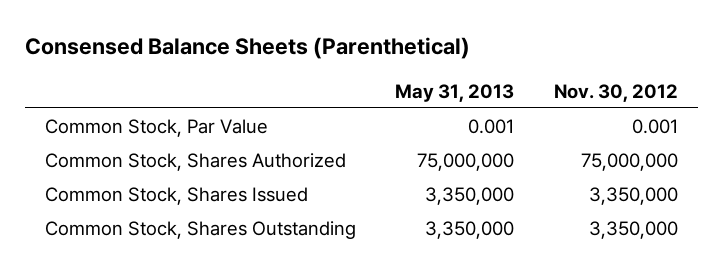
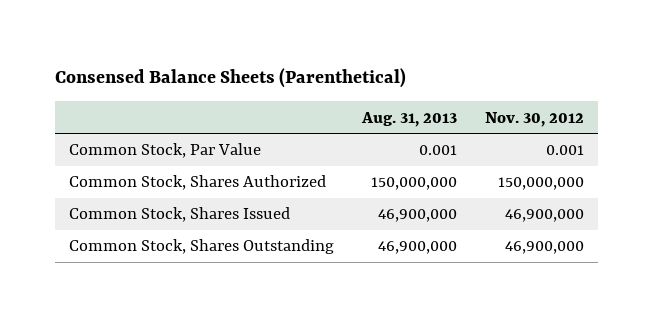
[395,83,515,102] May 31, 2013 -> none
none -> [361,111,458,127] Aug. 31, 2013
[580,152,678,171] 75,000,000 -> [498,177,585,191] 150,000,000
[588,186,678,205] 3,350,000 -> [505,209,585,223] 46,900,000
[588,220,678,239] 3,350,000 -> [505,241,585,255] 46,900,000

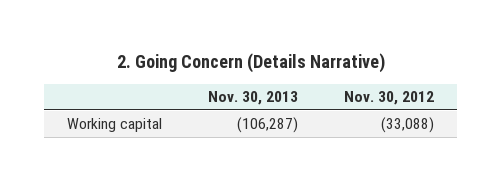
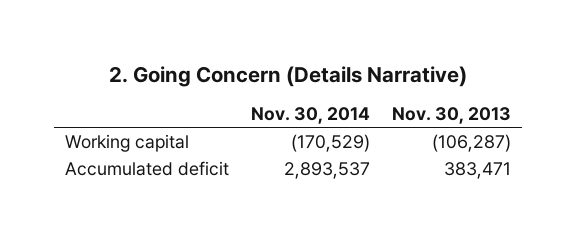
[344,91,435,106] Nov. 30, 2012 -> none
none -> [250,107,370,125] Nov. 30, 2014
none -> [64,160,229,176] Accumulated deficit

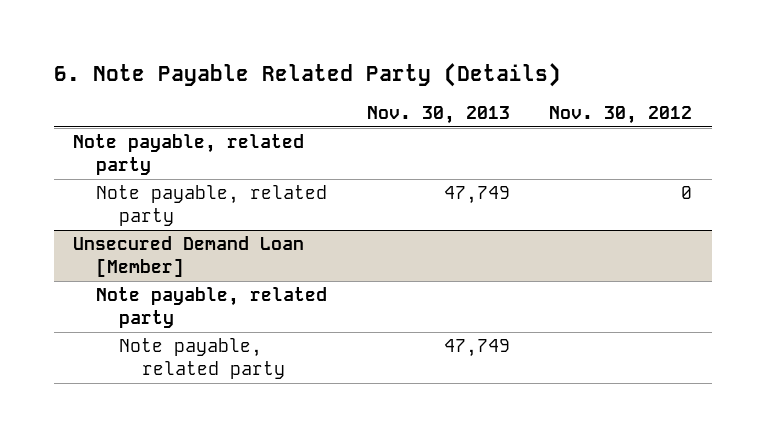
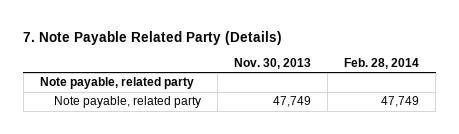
[53,63,561,88] 6. Note Payable Related Party (Details) -> [23,30,283,45] 7. Note Payable Related Party (Details)
[549,106,693,125] Nov. 30, 2012 -> none
none -> [344,58,420,70] Feb. 28, 2014
[73,236,305,277] Unsecured Demand Loan [Member] -> none
[96,287,328,328] Note payable, related party -> none
[118,338,285,379] Note payable, related party -> none

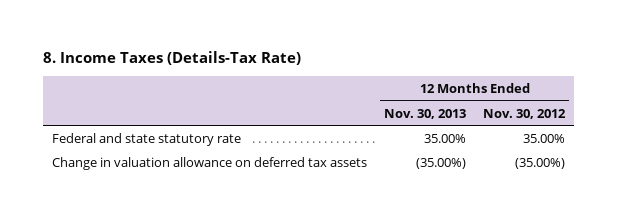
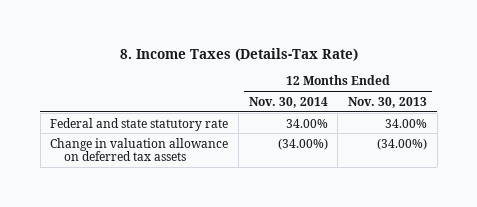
[483,108,567,119] Nov. 30, 2012 -> none
none -> [248,96,328,108] Nov. 30, 2014
[423,133,466,143] 35.00% -> [384,118,427,128] 34.00%
[415,157,466,169] (35.00%) -> [376,137,427,150] (34.00%)

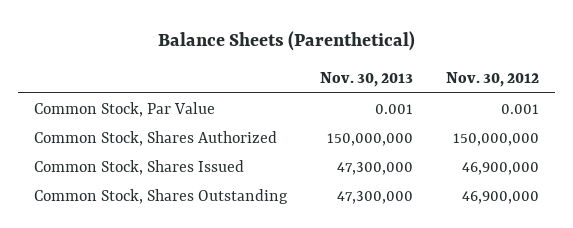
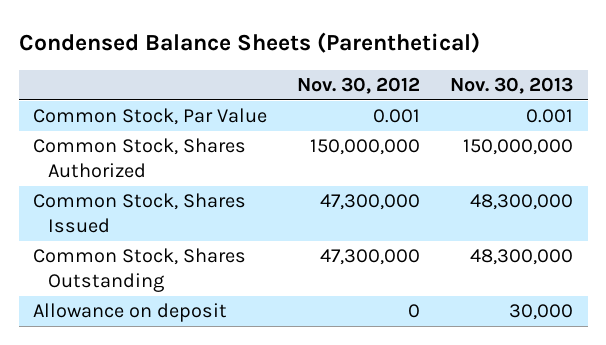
[157,30,415,51] Balance Sheets (Parenthetical) -> [18,31,480,53] Condensed Balance Sheets (Parenthetical)
[337,161,414,175] 47,300,000 -> [469,194,573,211] 48,300,000
[461,161,539,175] 46,900,000 -> [320,194,421,211] 47,300,000
[337,190,414,204] 47,300,000 -> [469,249,573,266] 48,300,000
[461,190,539,204] 46,900,000 -> [320,249,421,266] 47,300,000
none -> [33,303,228,323] Allowance on deposit

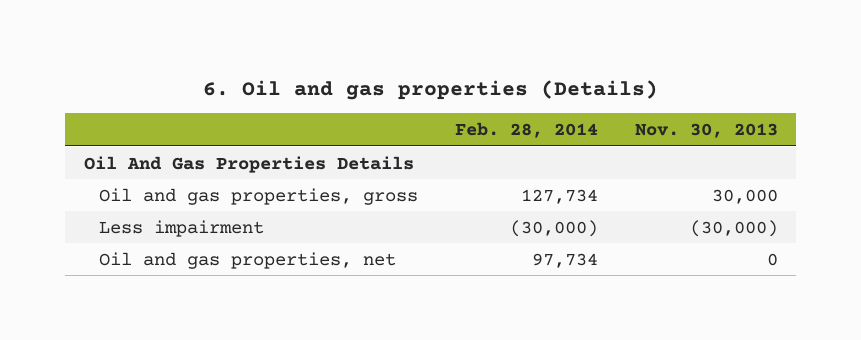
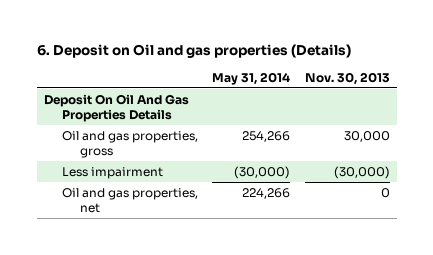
[202,79,658,100] 6. Oil and gas properties (Details) -> [36,44,351,59] 6. Deposit on Oil and gas properties (Details)
[454,121,598,138] Feb. 28, 2014 -> none
none -> [212,71,291,85] May 31, 2014
[83,155,414,173] Oil And Gas Properties Details -> [43,93,189,122] Deposit On Oil And Gas Properties Details

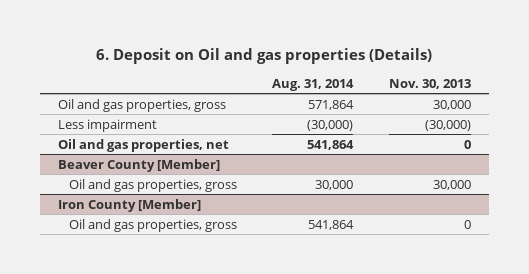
[212,71,291,85] May 31, 2014 -> none
none -> [272,78,355,91] Aug. 31, 2014
[43,93,189,122] Deposit On Oil And Gas Properties Details -> none
none -> [57,158,220,172] Beaver County [Member]
none -> [68,178,237,192] Oil and gas properties, gross
none -> [57,198,201,212] Iron County [Member]
none -> [68,218,237,232] Oil and gas properties, gross

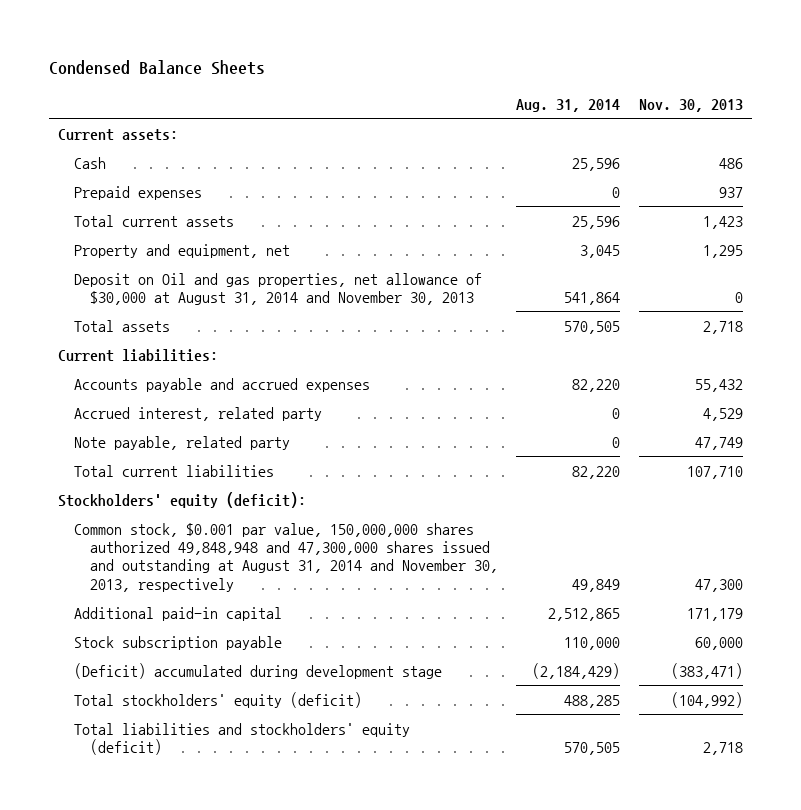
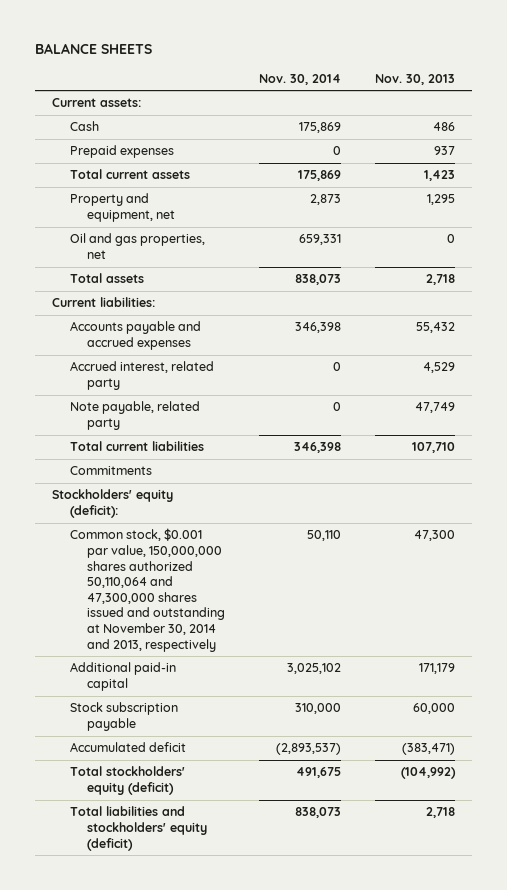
[48,60,265,76] Condensed Balance Sheets -> [35,43,153,55] BALANCE SHEETS
[516,98,621,112] Aug. 31, 2014 -> none
none -> [258,73,341,85] Nov. 30, 2014
[73,272,482,305] Deposit on Oil and gas properties, net allowance of $30,000 at August 31, 2014 and November 30, 2013 -> [69,233,205,259] Oil and gas properties, net
none -> [69,466,152,476] Commitments
[73,522,498,592] Common stock, $0.001 par value, 150,000,000 shares authorized 49,848,948 and 47,300,000 shares issued and outstanding at August 31, 2014 and November 30, 2013, respectively -> [69,528,225,652] Common stock, $0.001 par value, 150,000,000 shares authorized 50,110,064 and 47,300,000 shares issued and outstanding at November 30, 2014 and 2013, respectively
[73,662,442,679] (Deficit) accumulated during development stage -> [69,742,186,753] Accumulated deficit

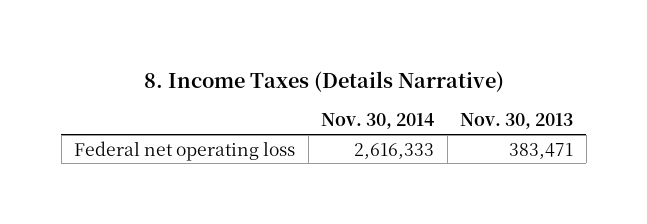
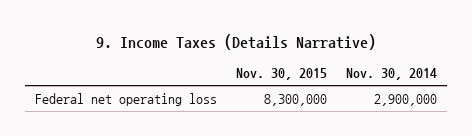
[143,71,504,93] 8. Income Taxes (Details Narrative) -> [95,33,376,50] 9. Income Taxes (Details Narrative)
[460,113,574,130] Nov. 30, 2013 -> none
none -> [235,68,327,81] Nov. 30, 2015
[354,142,435,159] 2,616,333 -> [374,93,438,106] 2,900,000

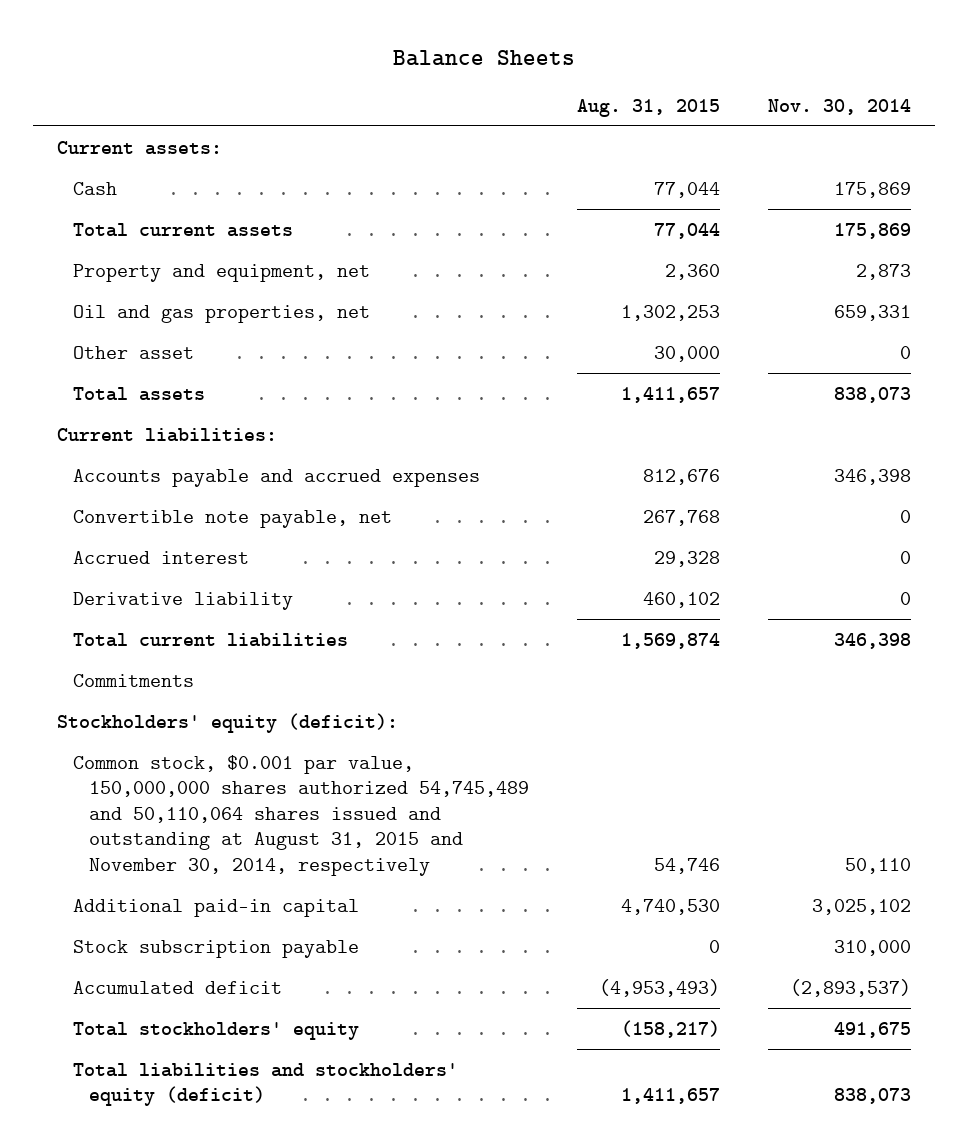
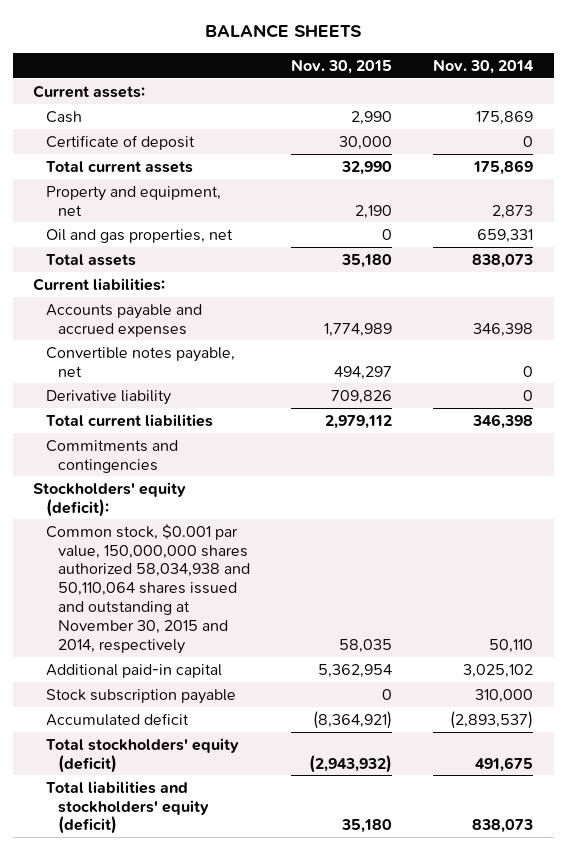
[393,49,576,66] Balance Sheets -> [205,24,363,39] BALANCE SHEETS
[576,98,720,117] Aug. 31, 2015 -> none
none -> [291,58,393,74] Nov. 30, 2015
none -> [45,134,195,150] Certificate of deposit
[72,345,194,359] Other asset -> none
[72,550,249,564] Accrued interest -> none
[72,509,392,528] Convertible note payable, net -> [45,346,235,377] Convertible notes payable, net
[72,673,194,687] Commitments -> [45,439,178,473] Commitments and contingencies
[72,754,529,877] Common stock, $0.001 par value, 150,000,000 shares authorized 54,745,489 and 50,110,064 shares issued and outstanding at August 31, 2015 and November 30, 2014, respectively -> [45,523,251,655] Common stock, $0.001 par value, 150,000,000 shares authorized 58,034,938 and 50,110,064 shares issued and outstanding at November 30, 2015 and 2014, respectively
[72,1021,359,1040] Total stockholders' equity -> [45,737,239,773] Total stockholders' equity (deficit)

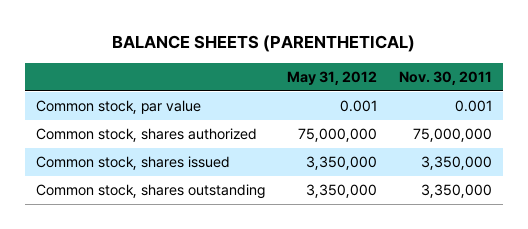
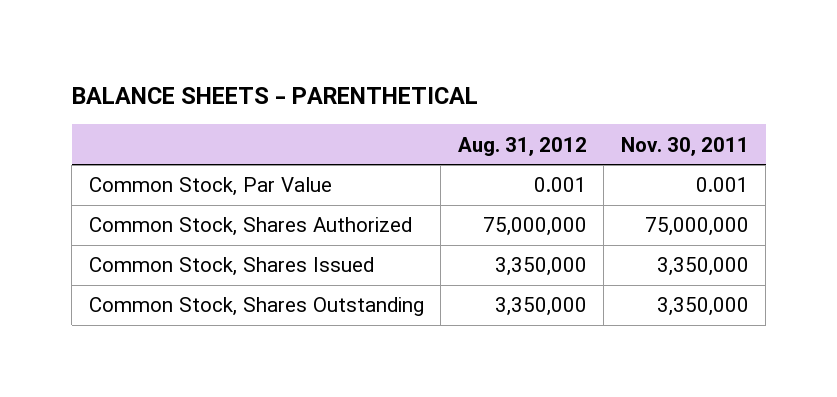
[111,34,415,52] BALANCE SHEETS (PARENTHETICAL) -> [71,86,478,104] BALANCE SHEETS - PARENTHETICAL
[286,70,377,85] May 31, 2012 -> none
none -> [457,136,587,156] Aug. 31, 2012
[36,100,202,115] Common stock, par value -> [88,177,332,197] Common Stock, Par Value
[36,128,258,143] Common stock, shares authorized -> [88,217,412,237] Common Stock, Shares Authorized
[36,156,231,171] Common stock, shares issued -> [88,257,374,277] Common Stock, Shares Issued
[36,184,266,200] Common stock, shares outstanding -> [88,297,424,317] Common Stock, Shares Outstanding

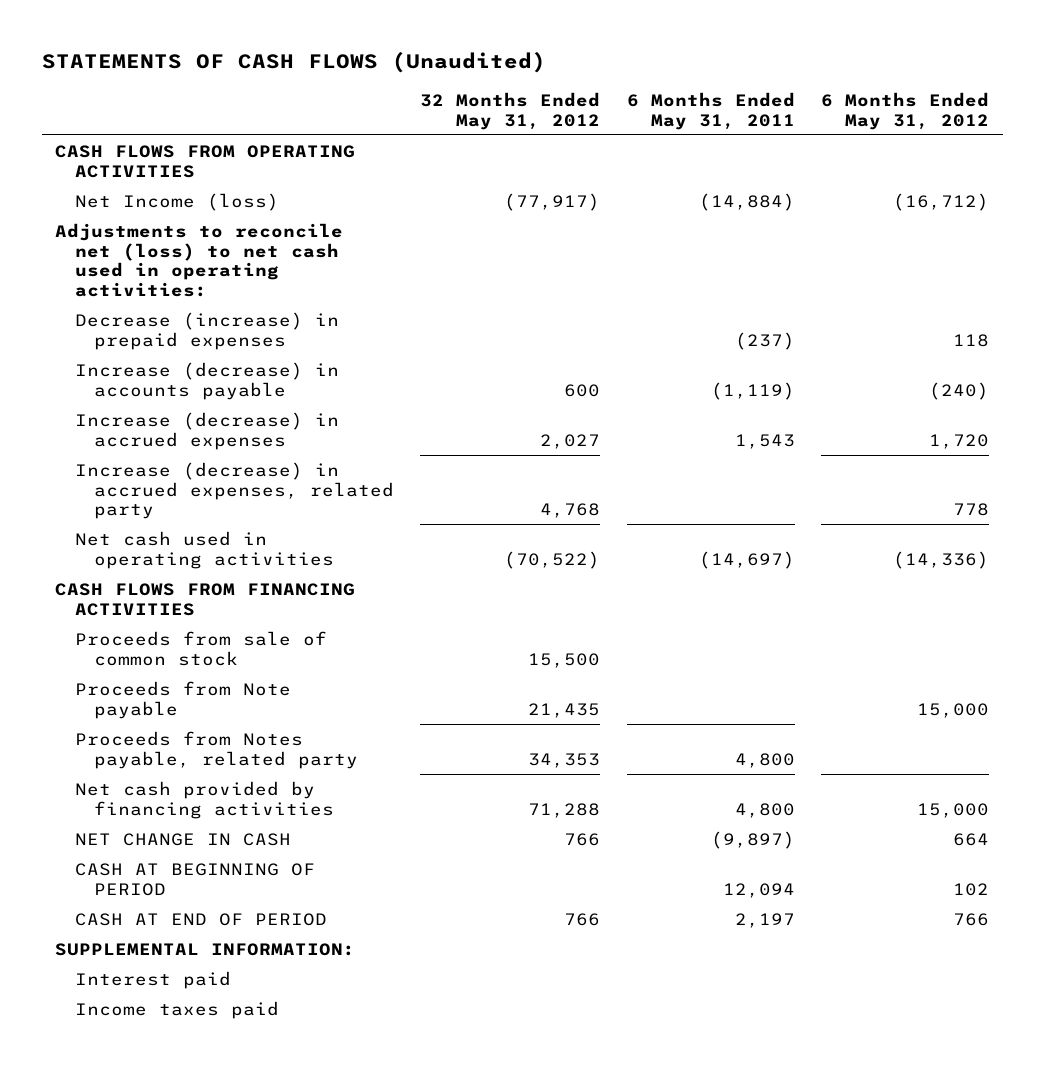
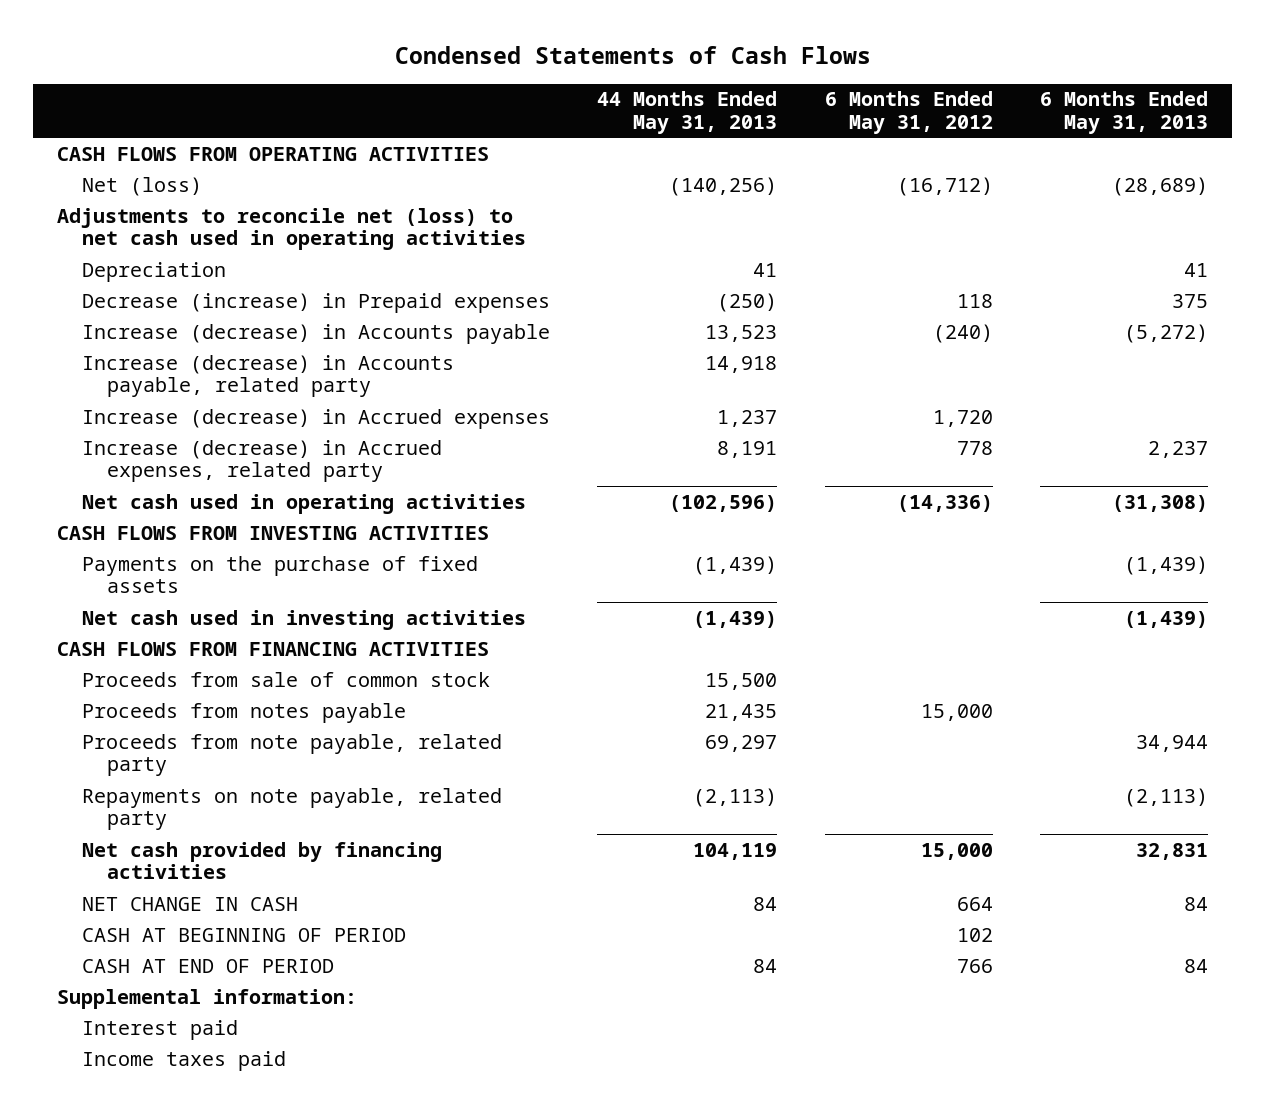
[42,52,547,74] STATEMENTS OF CASH FLOWS (Unaudited) -> [394,45,871,64] Condensed Statements of Cash Flows
[420,91,601,130] 32 Months Ended May 31, 2012 -> none
[626,91,795,130] 6 Months Ended May 31, 2011 -> none
none -> [597,91,778,134] 44 Months Ended May 31, 2013
none -> [1040,91,1209,134] 6 Months Ended May 31, 2013
[74,192,279,211] Net Income (loss) -> [81,176,202,196] Net (loss)
[55,222,344,298] Adjustments to reconcile net (loss) to net cash used in operating activities: -> [56,207,526,251] Adjustments to reconcile net (loss) to net cash used in operating activities
none -> [81,261,226,282] Depreciation
[74,311,339,350] Decrease (increase) in prepaid expenses -> [81,292,550,313] Decrease (increase) in Prepaid expenses
[74,361,339,400] Increase (decrease) in accounts payable -> [81,323,550,344] Increase (decrease) in Accounts payable
none -> [81,354,454,398] Increase (decrease) in Accounts payable, related party
[74,411,339,450] Increase (decrease) in accrued expenses -> [81,408,550,429] Increase (decrease) in Accrued expenses
[74,461,394,520] Increase (decrease) in accrued expenses, related party -> [81,439,442,483] Increase (decrease) in Accrued expenses, related party
none -> [56,525,489,540] CASH FLOWS FROM INVESTING ACTIVITIES
none -> [81,555,478,594] Payments on the purchase of fixed assets
none -> [81,609,526,630] Net cash used in investing activities
[74,680,291,719] Proceeds from Note payable -> [81,702,406,723] Proceeds from notes payable
[74,730,358,769] Proceeds from Notes payable, related party -> [81,733,502,777] Proceeds from note payable, related party
none -> [81,787,502,831] Repayments on note payable, related party
[55,942,356,956] SUPPLEMENTAL INFORMATION: -> [56,988,357,1009] Supplemental information:

